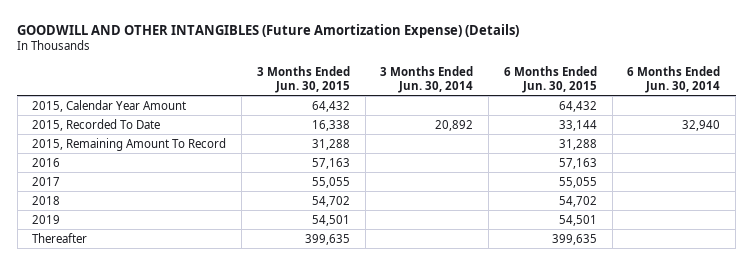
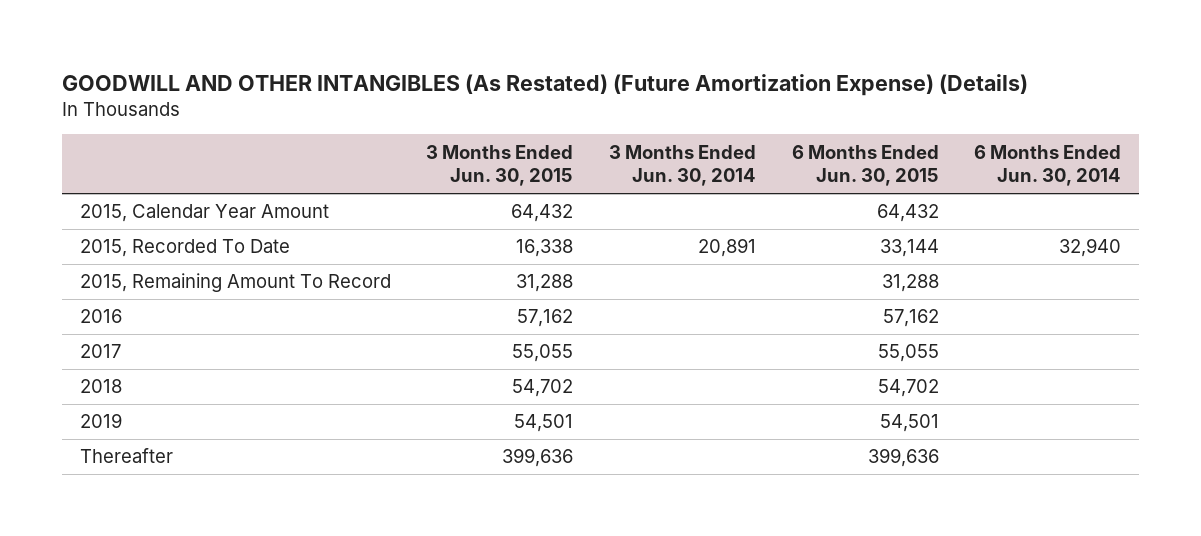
[17,23,520,38] GOODWILL AND OTHER INTANGIBLES (Future Amortization Expense) (Details) -> [62,73,1029,96] GOODWILL AND OTHER INTANGIBLES (As Restated) (Future Amortization Expense) (Details)
[435,119,474,131] 20,892 -> [698,238,757,258] 20,891
[311,157,350,169] 57,163 -> [517,309,574,328] 57,162
[558,157,597,169] 57,163 -> [882,309,939,328] 57,162
[304,233,350,245] 399,635 -> [502,448,574,468] 399,636
[551,233,597,245] 399,635 -> [867,448,939,468] 399,636

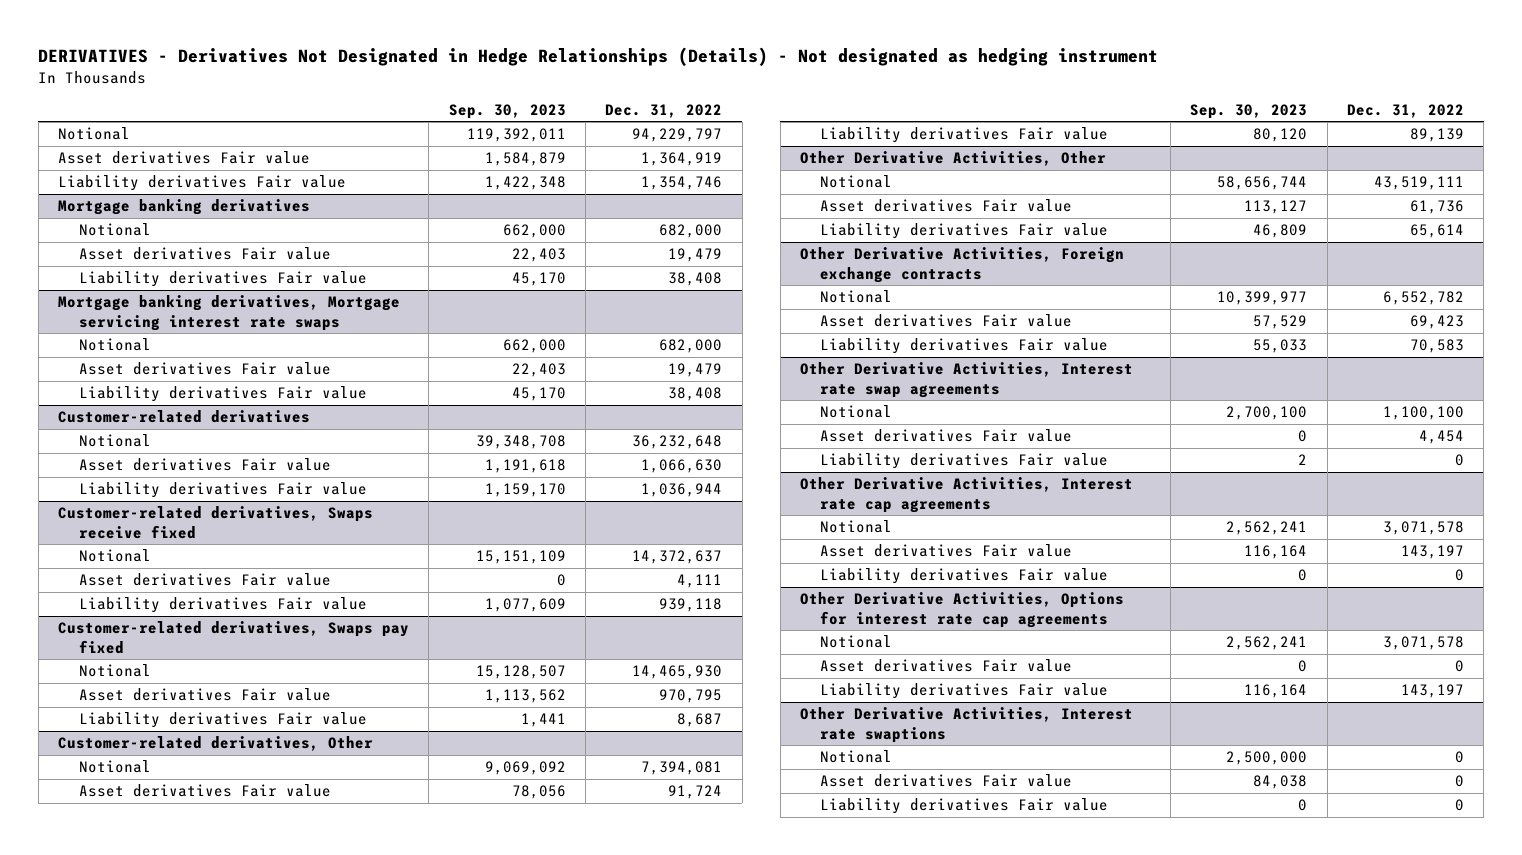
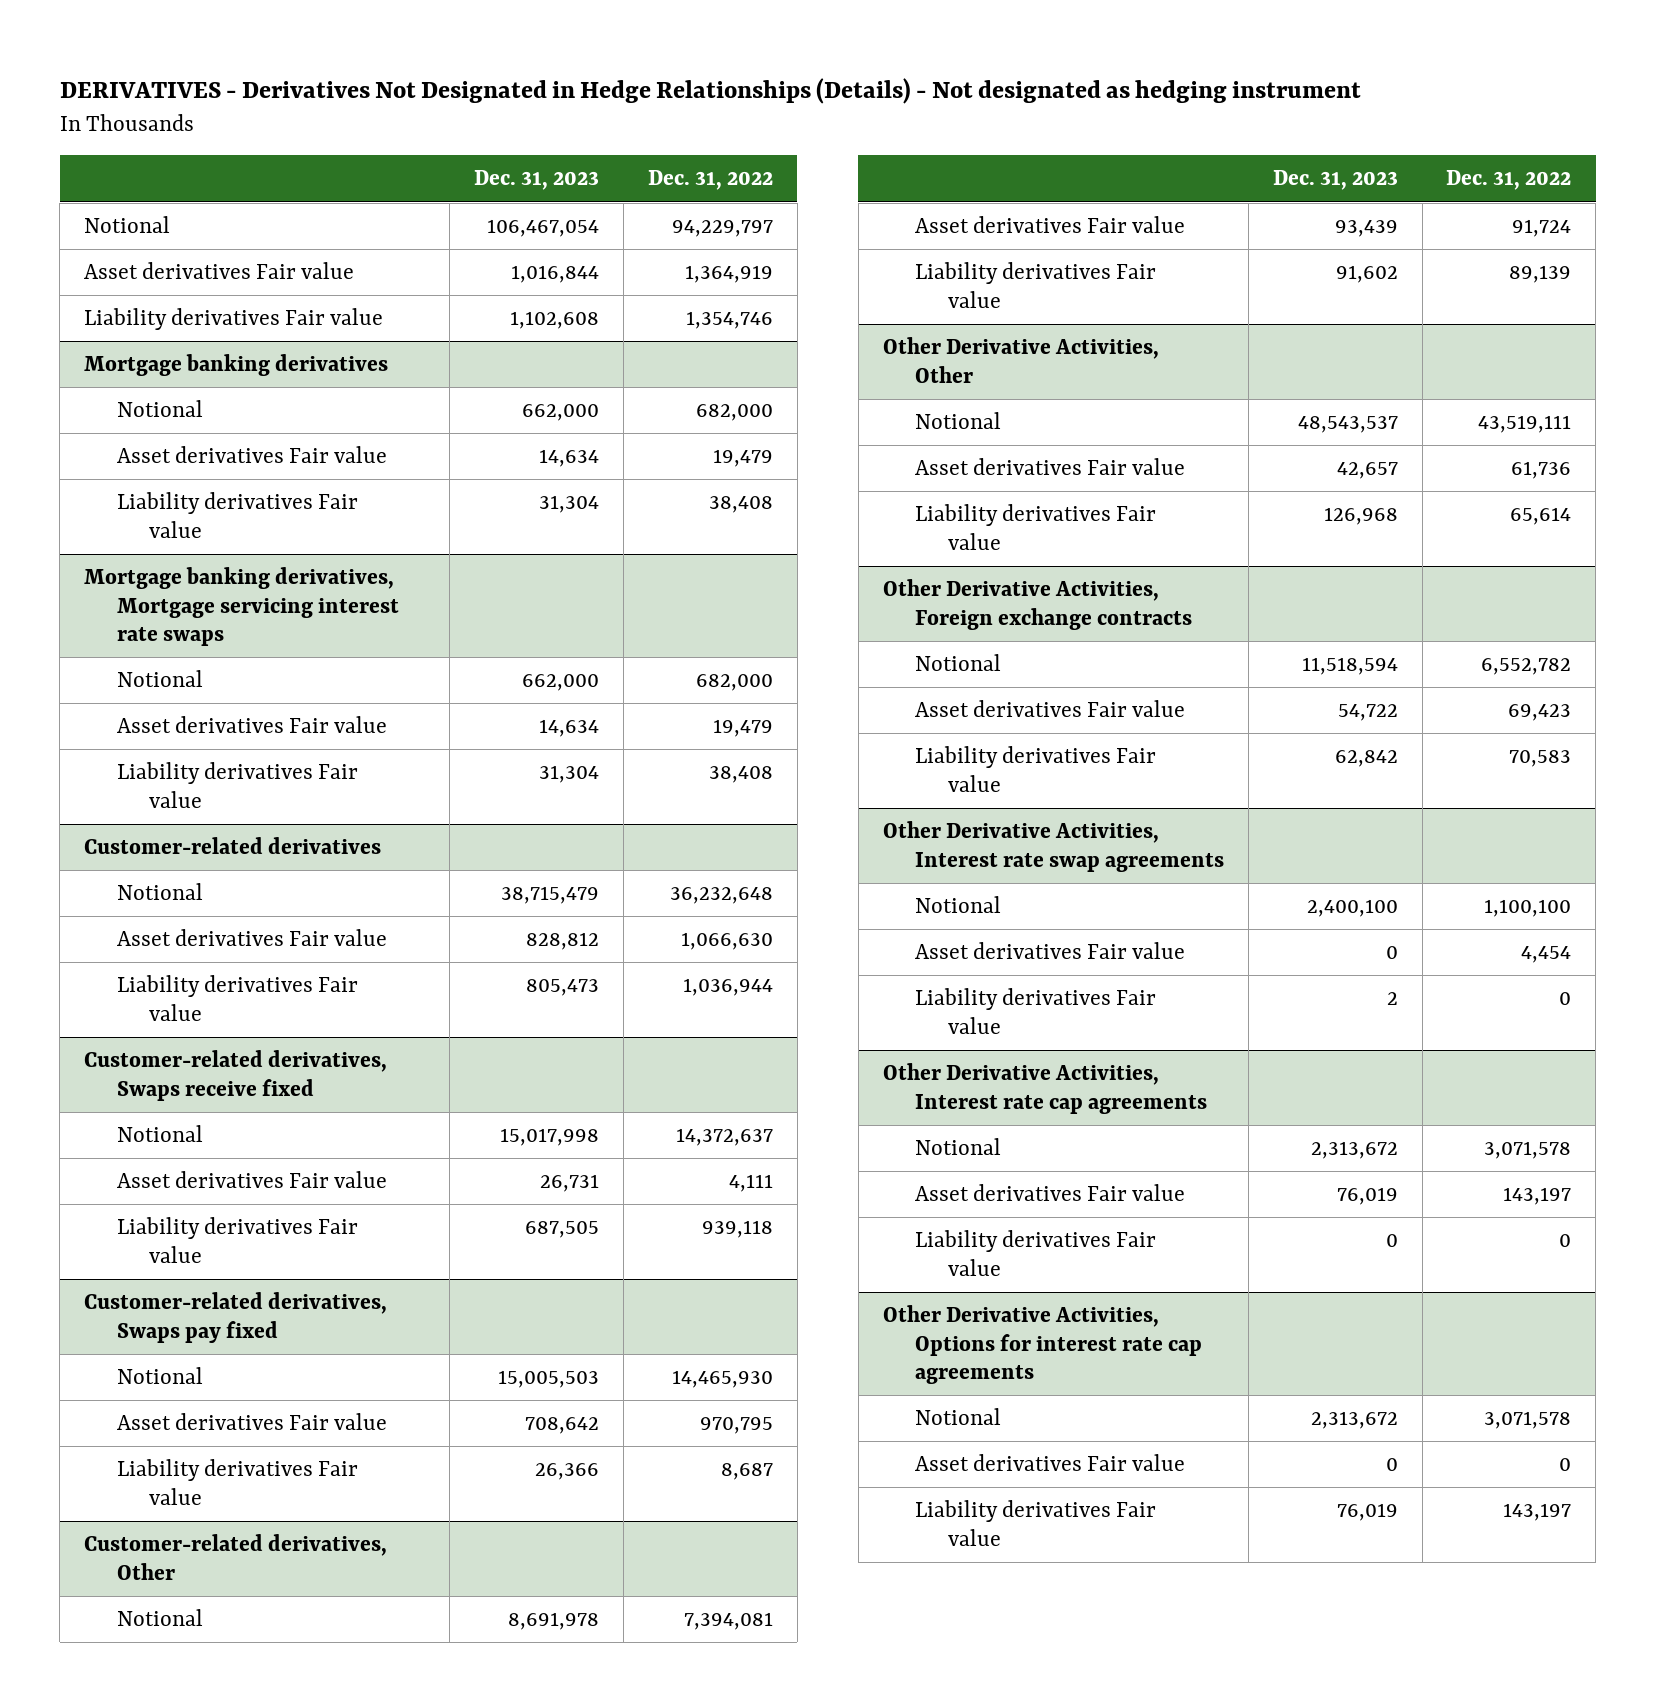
[448,103,566,119] Sep. 30, 2023 -> none
none -> [474,170,600,191] Dec. 31, 2023
[799,707,1133,743] Other Derivative Activities, Interest rate swaptions -> none
[820,750,893,764] Notional -> none
[820,774,1073,788] Asset derivatives Fair value -> none
[820,798,1109,815] Liability derivatives Fair value -> none

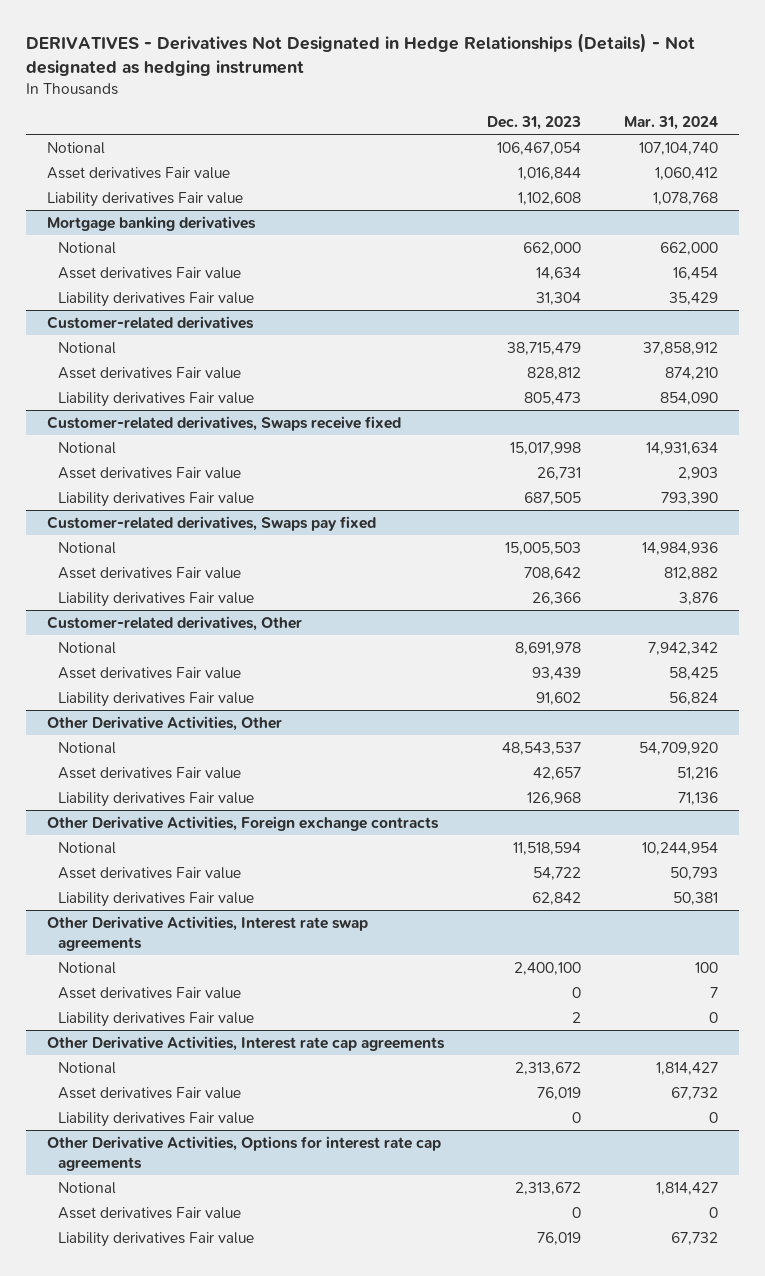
[647,170,773,191] Dec. 31, 2022 -> none
none -> [623,115,718,130] Mar. 31, 2024
[83,567,399,646] Mortgage banking derivatives, Mortgage servicing interest rate swaps -> none
[116,670,203,688] Notional -> none
[116,716,387,734] Asset derivatives Fair value -> none
[116,762,358,808] Liability derivatives Fair value -> none

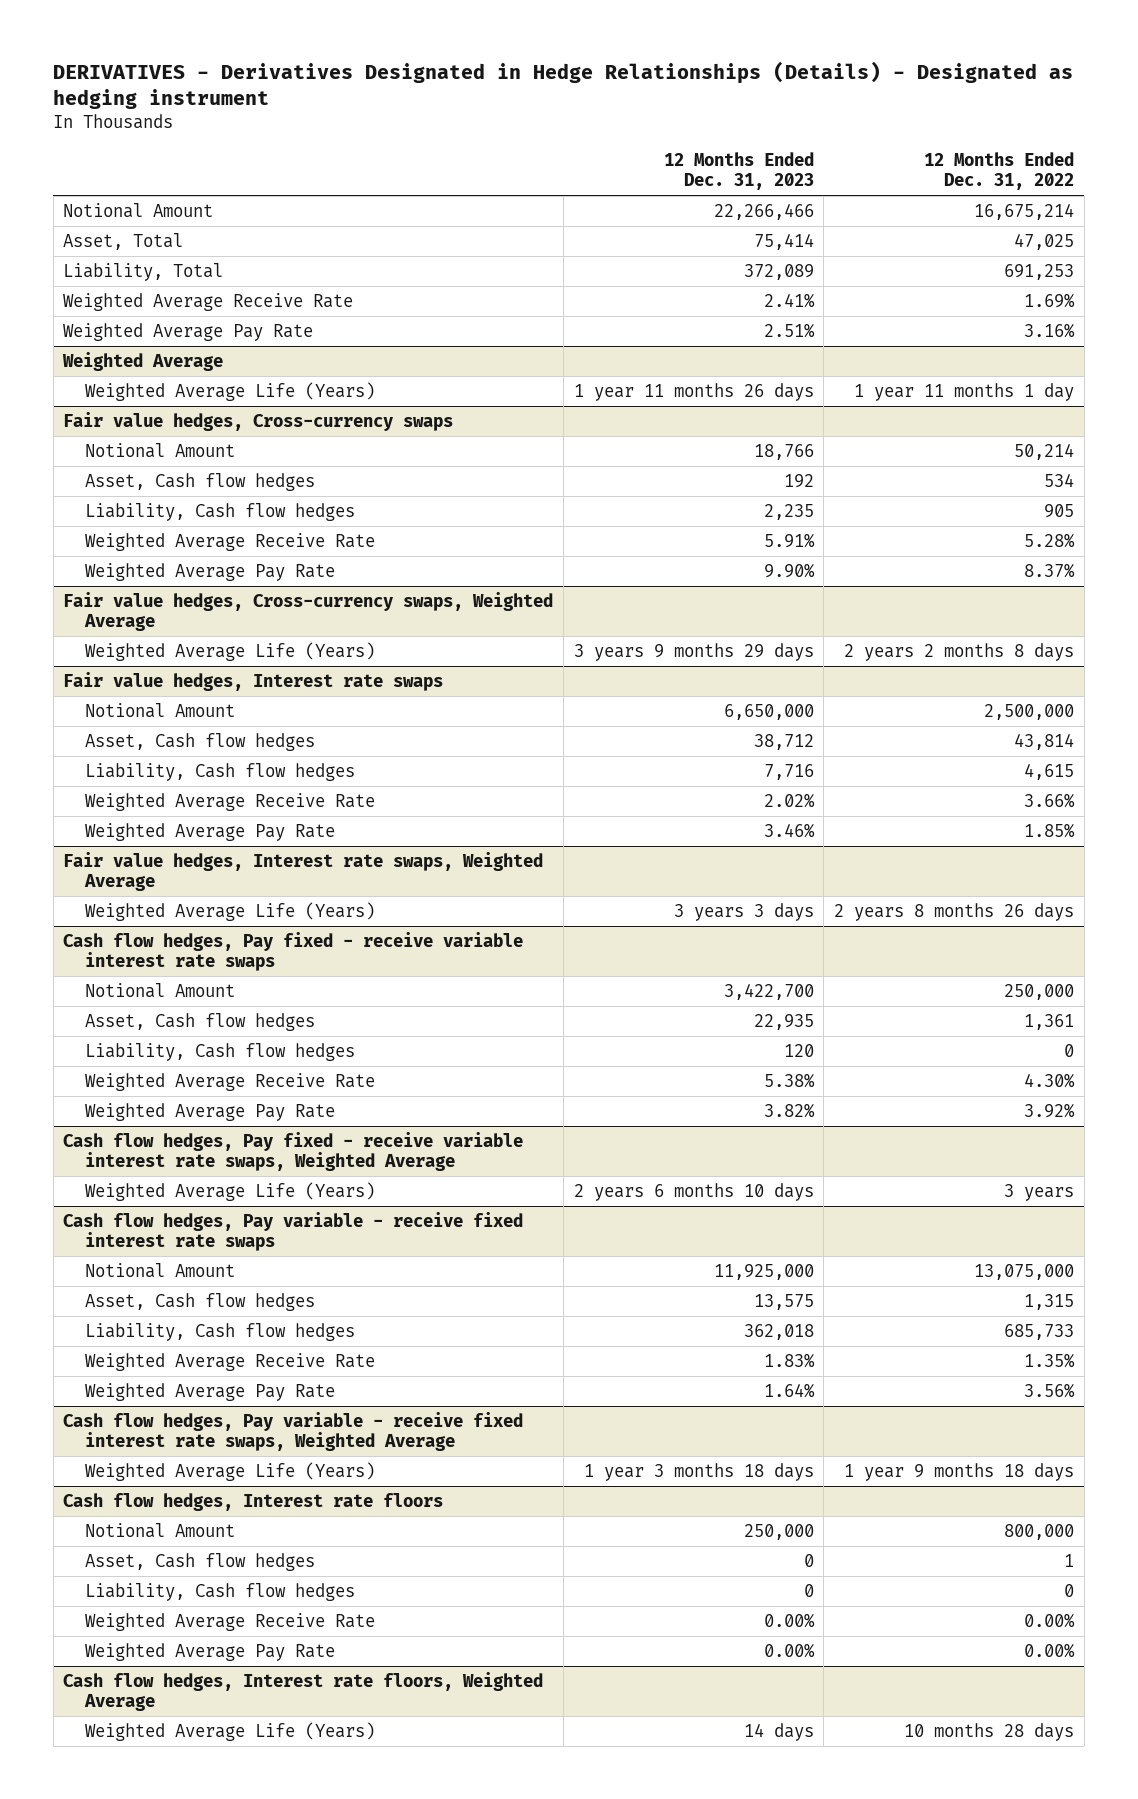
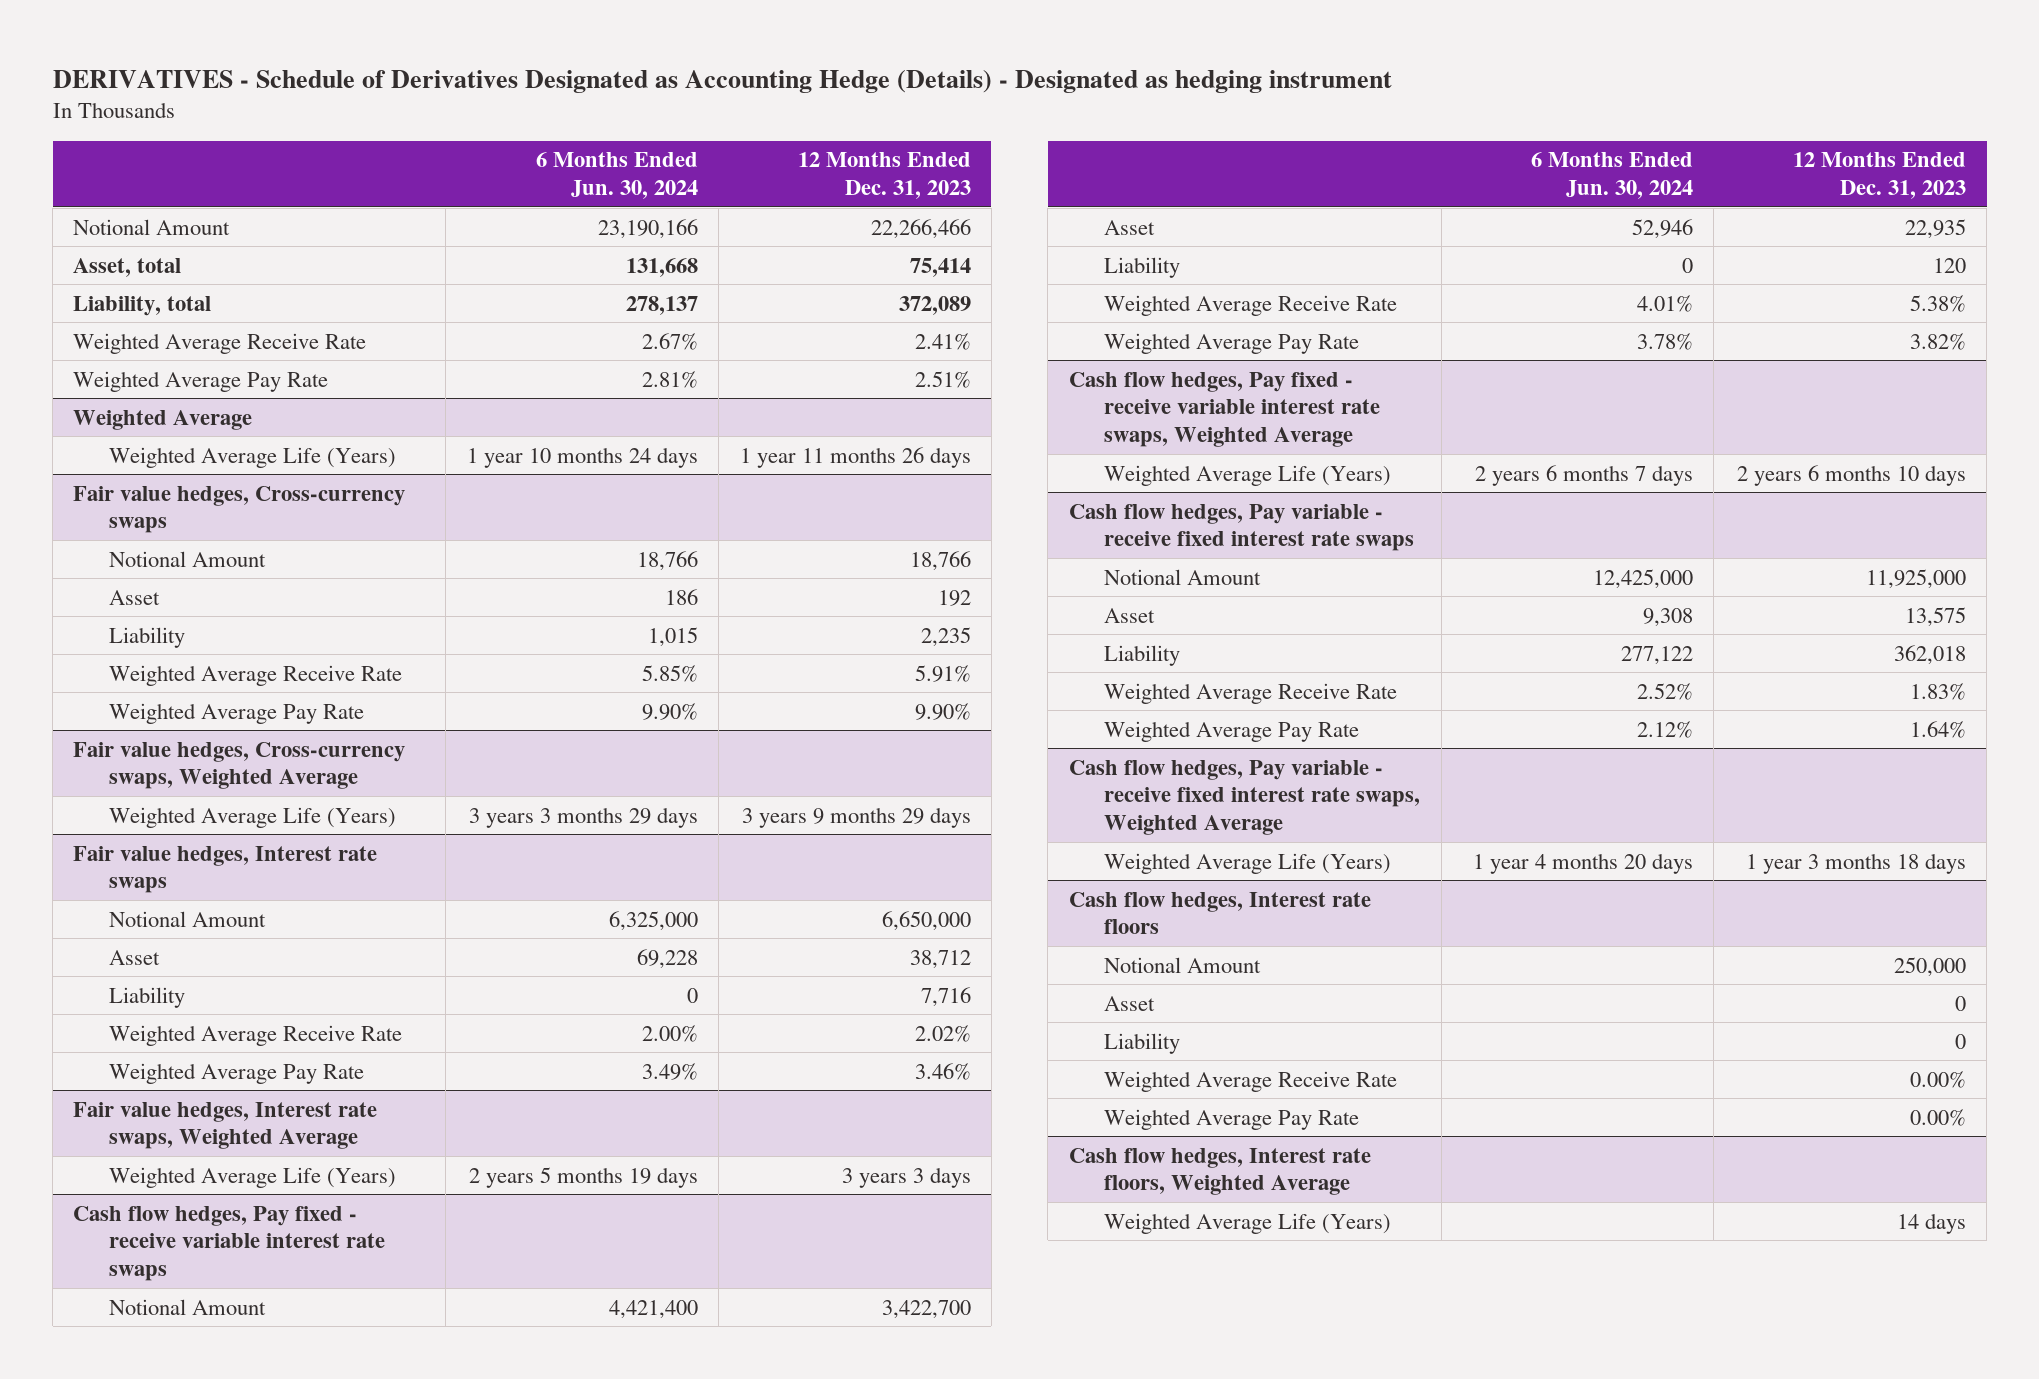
[53,61,1074,110] DERIVATIVES - Derivatives Designated in Hedge Relationships (Details) - Designated as hedging instrument -> [52,69,1392,93] DERIVATIVES - Schedule of Derivatives Designated as Accounting Hedge (Details) - Designated as hedging instrument
[924,151,1075,190] 12 Months Ended Dec. 31, 2022 -> none
none -> [535,152,698,199] 6 Months Ended Jun. 30, 2024
[63,233,184,251] Asset, Total -> [73,257,182,277] Asset, total
[63,263,224,282] Liability, Total -> [73,295,212,316] Liability, total
[85,473,316,492] Asset, Cash flow hedges -> [109,589,161,605] Asset
[85,503,356,522] Liability, Cash flow hedges -> [109,626,186,648] Liability
[85,733,316,752] Asset, Cash flow hedges -> [109,949,161,965] Asset
[85,763,356,782] Liability, Cash flow hedges -> [109,986,186,1008] Liability
[85,1013,316,1032] Asset, Cash flow hedges -> [1104,219,1156,235] Asset
[85,1043,356,1062] Liability, Cash flow hedges -> [1104,256,1181,278] Liability
[85,1293,316,1312] Asset, Cash flow hedges -> [1104,607,1156,623] Asset
[85,1323,356,1342] Liability, Cash flow hedges -> [1104,644,1181,666] Liability
[85,1553,316,1572] Asset, Cash flow hedges -> [1104,995,1156,1011] Asset
[85,1583,356,1602] Liability, Cash flow hedges -> [1104,1032,1181,1054] Liability

